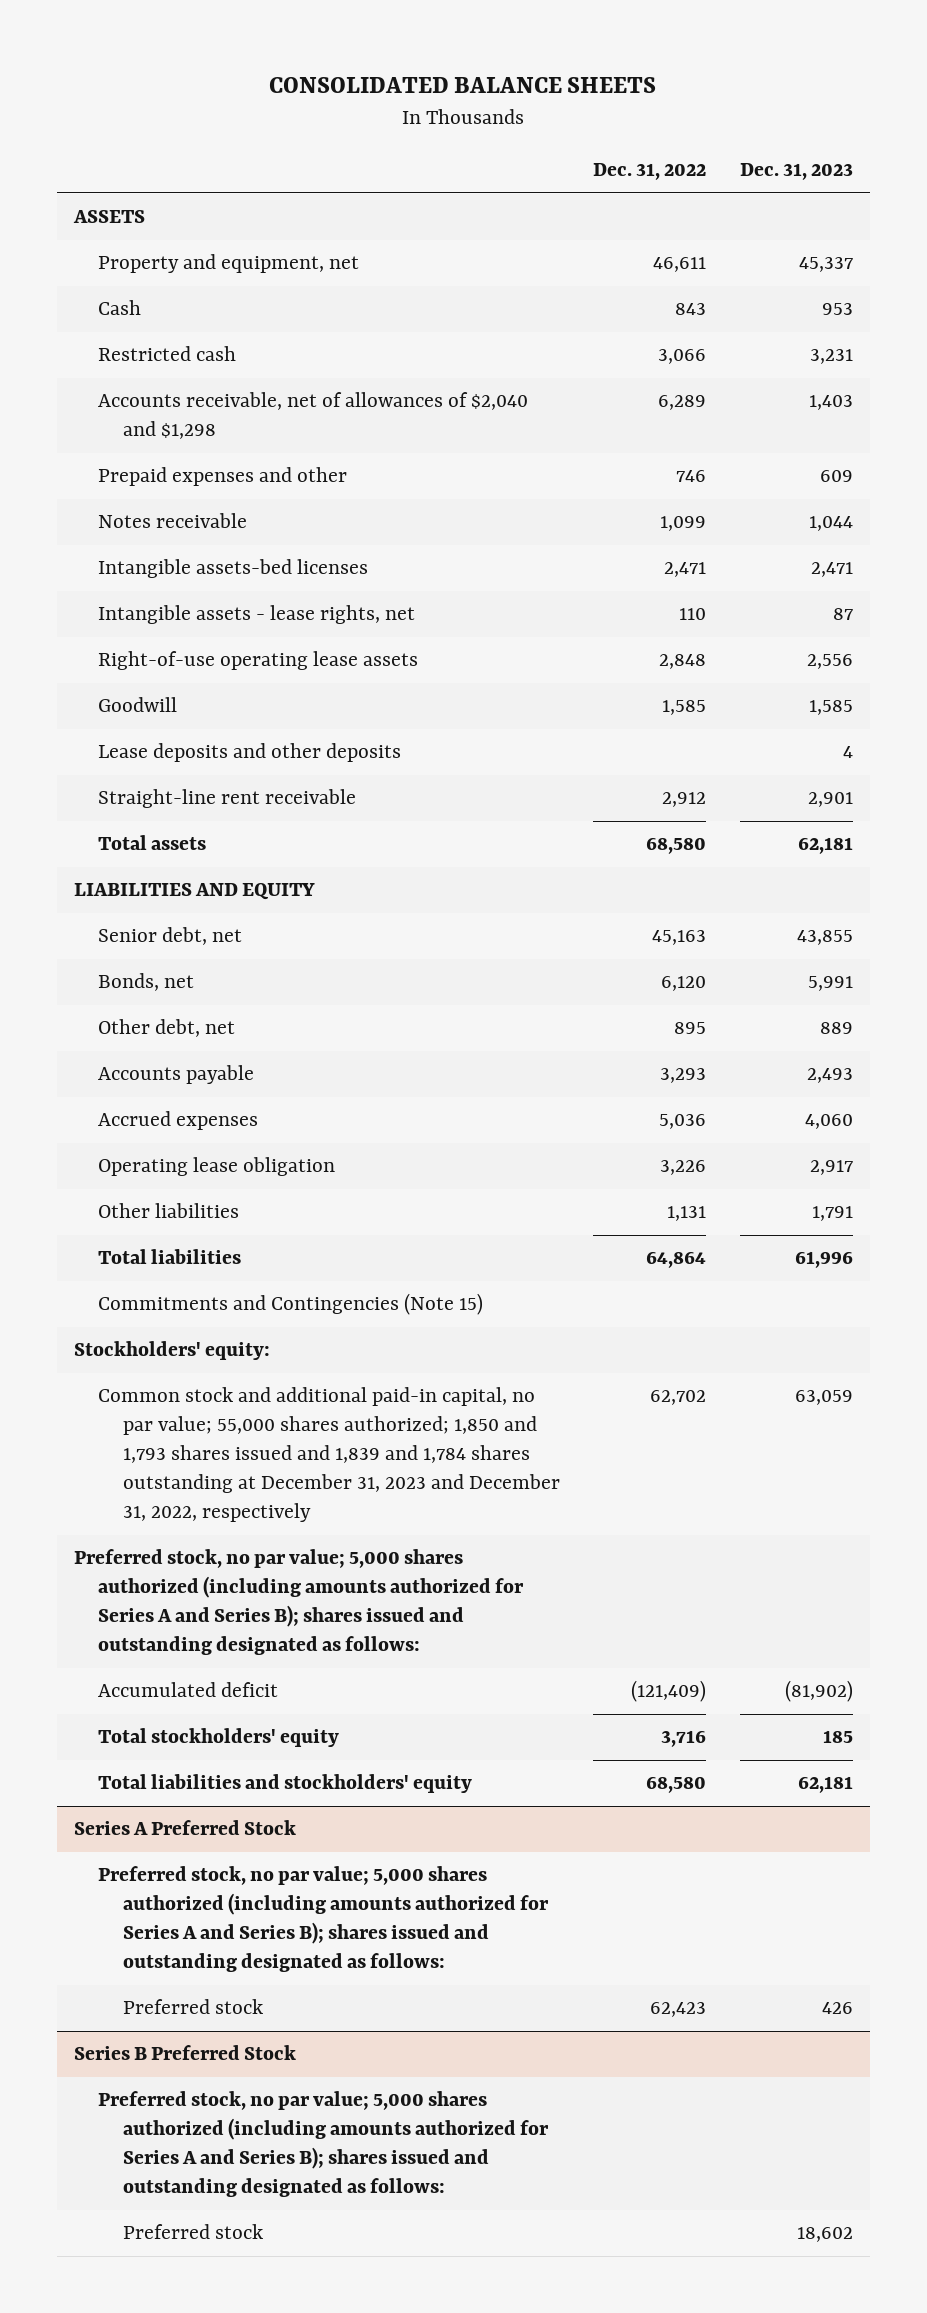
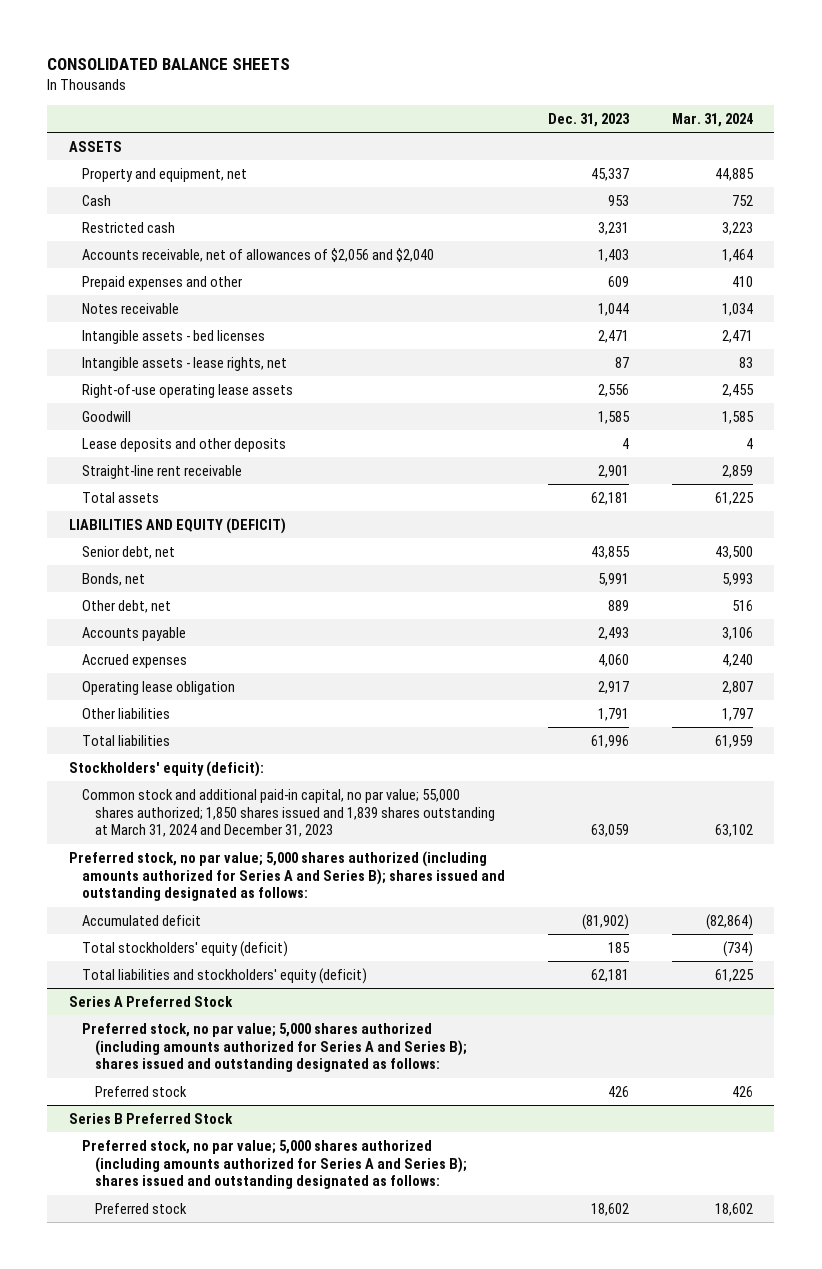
[593,163,707,181] Dec. 31, 2022 -> none
none -> [671,112,753,127] Mar. 31, 2024
[98,392,529,440] Accounts receivable, net of allowances of $2,040 and $1,298 -> [81,247,434,262] Accounts receivable, net of allowances of $2,056 and $2,040
[98,559,369,579] Intangible assets-bed licenses -> [81,329,265,344] Intangible assets - bed licenses
[74,883,316,901] LIABILITIES AND EQUITY -> [68,517,286,534] LIABILITIES AND EQUITY (DEFICIT)
[98,1293,484,1316] Commitments and Contingencies (Note 15) -> none
[74,1341,271,1361] Stockholders' equity: -> [68,760,264,777] Stockholders' equity (deficit):
[98,1387,560,1523] Common stock and additional paid-in capital, no par value; 55,000 shares authorized; 1,850 and 1,793 shares issued and 1,839 and 1,784 shares outstanding at December 31, 2023 and December 31, 2022, respectively -> [81,788,495,838] Common stock and additional paid-in capital, no par value; 55,000 shares authorized; 1,850 shares issued and 1,839 shares outstanding at March 31, 2024 and December 31, 2023
[98,1728,340,1748] Total stockholders' equity -> [81,940,288,957] Total stockholders' equity (deficit)
[98,1774,473,1794] Total liabilities and stockholders' equity -> [81,967,367,984] Total liabilities and stockholders' equity (deficit)

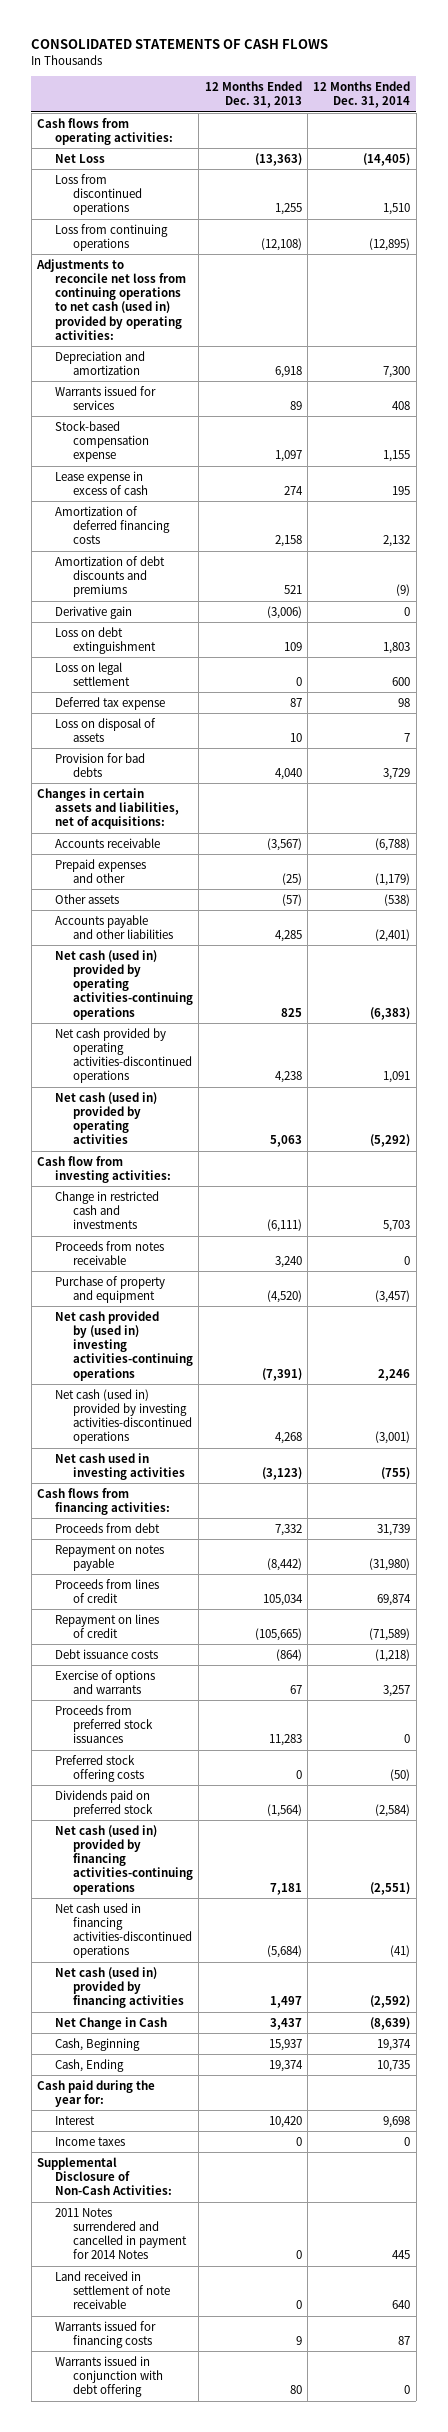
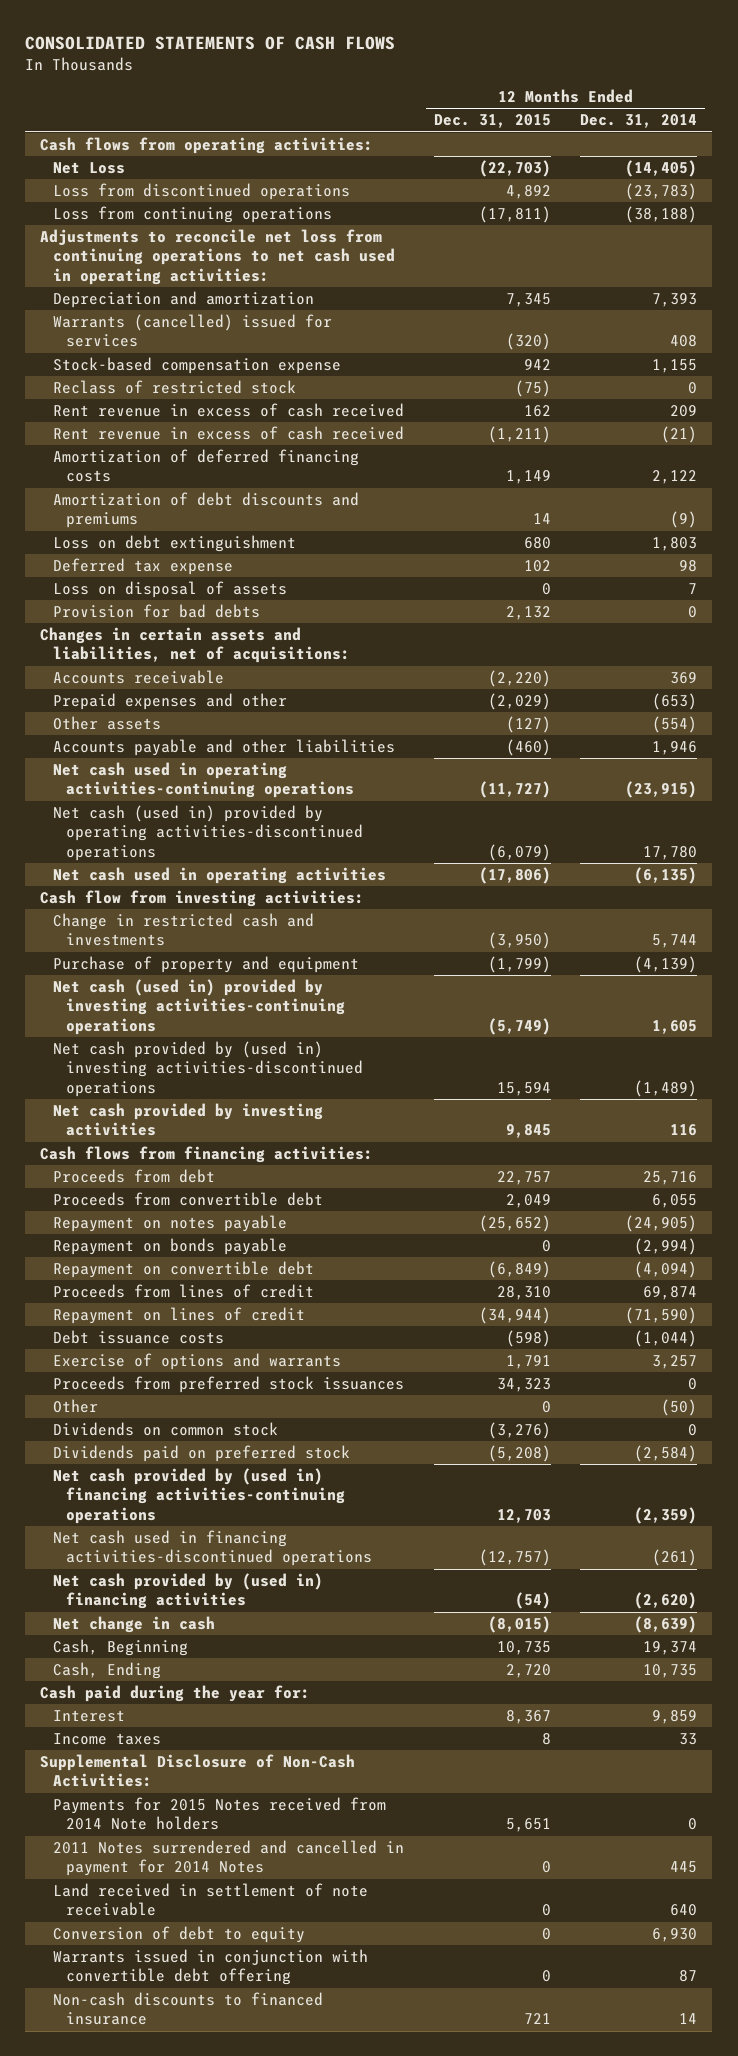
[204,80,302,109] 12 Months Ended Dec. 31, 2013 -> none
none -> [433,114,551,129] Dec. 31, 2015
[383,203,411,216] 1,510 -> [625,183,698,201] (23,783)
[369,237,411,251] (12,895) -> [625,206,698,224] (38,188)
[36,258,187,340] Adjustments to reconcile net loss from continuing operations to net cash (used in) provided by operating activities: -> [40,229,395,285] Adjustments to reconcile net loss from continuing operations to net cash used in operating activities:
[383,365,411,378] 7,300 -> [652,293,698,308] 7,393
[55,385,157,410] Warrants issued for services -> [52,314,332,348] Warrants (cancelled) issued for services
none -> [52,380,296,395] Reclass of restricted stock
none -> [52,403,404,418] Rent revenue in excess of cash received
[55,470,148,495] Lease expense in excess of cash -> [52,426,404,441] Rent revenue in excess of cash received
[392,485,411,495] 195 -> [661,426,698,444] (21)
[383,535,411,548] 2,132 -> [652,470,698,485] 2,122
[55,605,133,619] Derivative gain -> none
[55,661,130,686] Loss on legal settlement -> none
[383,767,411,780] 3,729 -> [688,606,698,619] 0
[375,837,411,851] (6,788) -> [670,672,698,685] 369
[375,872,411,886] (1,179) -> [652,693,698,711] (653)
[384,893,411,906] (538) -> [652,716,698,734] (554)
[375,928,411,942] (2,401) -> [652,741,698,756] 1,946
[55,949,193,1020] Net cash (used in) provided by operating activities-continuing operations -> [52,762,354,799] Net cash used in operating activities-continuing operations
[370,1006,411,1020] (6,383) -> [625,781,698,799] (23,915)
[55,1027,192,1084] Net cash provided by operating activities-discontinued operations -> [52,805,363,861] Net cash (used in) provided by operating activities-discontinued operations
[383,1071,411,1084] 1,091 -> [643,845,698,860] 17,780
[55,1091,158,1145] Net cash (used in) provided by operating activities -> [52,867,386,885] Net cash used in operating activities
[370,1134,411,1148] (5,292) -> [634,867,698,885] (6,135)
[55,1240,165,1265] Proceeds from notes receivable -> none
[383,1220,411,1233] 5,703 -> [652,934,698,949] 5,744
[375,1289,411,1303] (3,457) -> [634,956,698,974] (4,139)
[55,1310,193,1381] Net cash provided by (used in) investing activities-continuing operations -> [52,979,345,1035] Net cash (used in) provided by investing activities-continuing operations
[378,1368,411,1381] 2,246 -> [652,1019,698,1034] 1,605
[55,1388,192,1445] Net cash (used in) provided by investing activities-discontinued operations -> [52,1041,363,1097] Net cash provided by (used in) investing activities-discontinued operations
[375,1431,411,1445] (3,001) -> [634,1079,698,1097] (1,489)
[55,1452,185,1480] Net cash used in investing activities -> [52,1103,323,1137] Net cash provided by investing activities
[381,1466,411,1479] (755) -> [670,1124,698,1137] 116
[377,1523,411,1536] 31,739 -> [643,1171,698,1186] 25,716
none -> [52,1192,323,1207] Proceeds from convertible debt
[369,1557,411,1571] (31,980) -> [625,1215,698,1233] (24,905)
none -> [52,1238,287,1256] Repayment on bonds payable
none -> [52,1261,314,1279] Repayment on convertible debt
[369,1627,411,1641] (71,589) -> [625,1307,698,1325] (71,590)
[375,1648,411,1662] (1,218) -> [634,1330,698,1348] (1,044)
[55,1754,144,1782] Preferred stock offering costs -> none
none -> [52,1399,98,1414] Other
none -> [52,1422,278,1437] Dividends on common stock
[55,1824,193,1895] Net cash (used in) provided by financing activities-continuing operations -> [52,1468,345,1524] Net cash provided by (used in) financing activities-continuing operations
[370,1881,411,1895] (2,551) -> [634,1506,698,1524] (2,359)
[390,1945,411,1958] (41) -> [652,1549,698,1567] (261)
[55,1966,184,2009] Net cash (used in) provided by financing activities -> [52,1573,323,1610] Net cash provided by (used in) financing activities
[370,1995,411,2009] (2,592) -> [634,1592,698,1610] (2,620)
[55,2016,168,2030] Net Change in Cash -> [52,1616,215,1634] Net change in cash
[383,2115,411,2128] 9,698 -> [652,1710,698,1725] 9,859
[404,2136,411,2146] 0 -> [679,1733,698,1746] 33
none -> [52,1797,386,1831] Payments for 2015 Notes received from 2014 Note holders
[55,2355,163,2398] Warrants issued in conjunction with debt offering -> none
none -> [52,1926,305,1944] Conversion of debt to equity
[55,2320,157,2348] Warrants issued for financing costs -> [52,1949,368,1986] Warrants issued in conjunction with convertible debt offering
none -> [52,1992,323,2026] Non-cash discounts to financed insurance

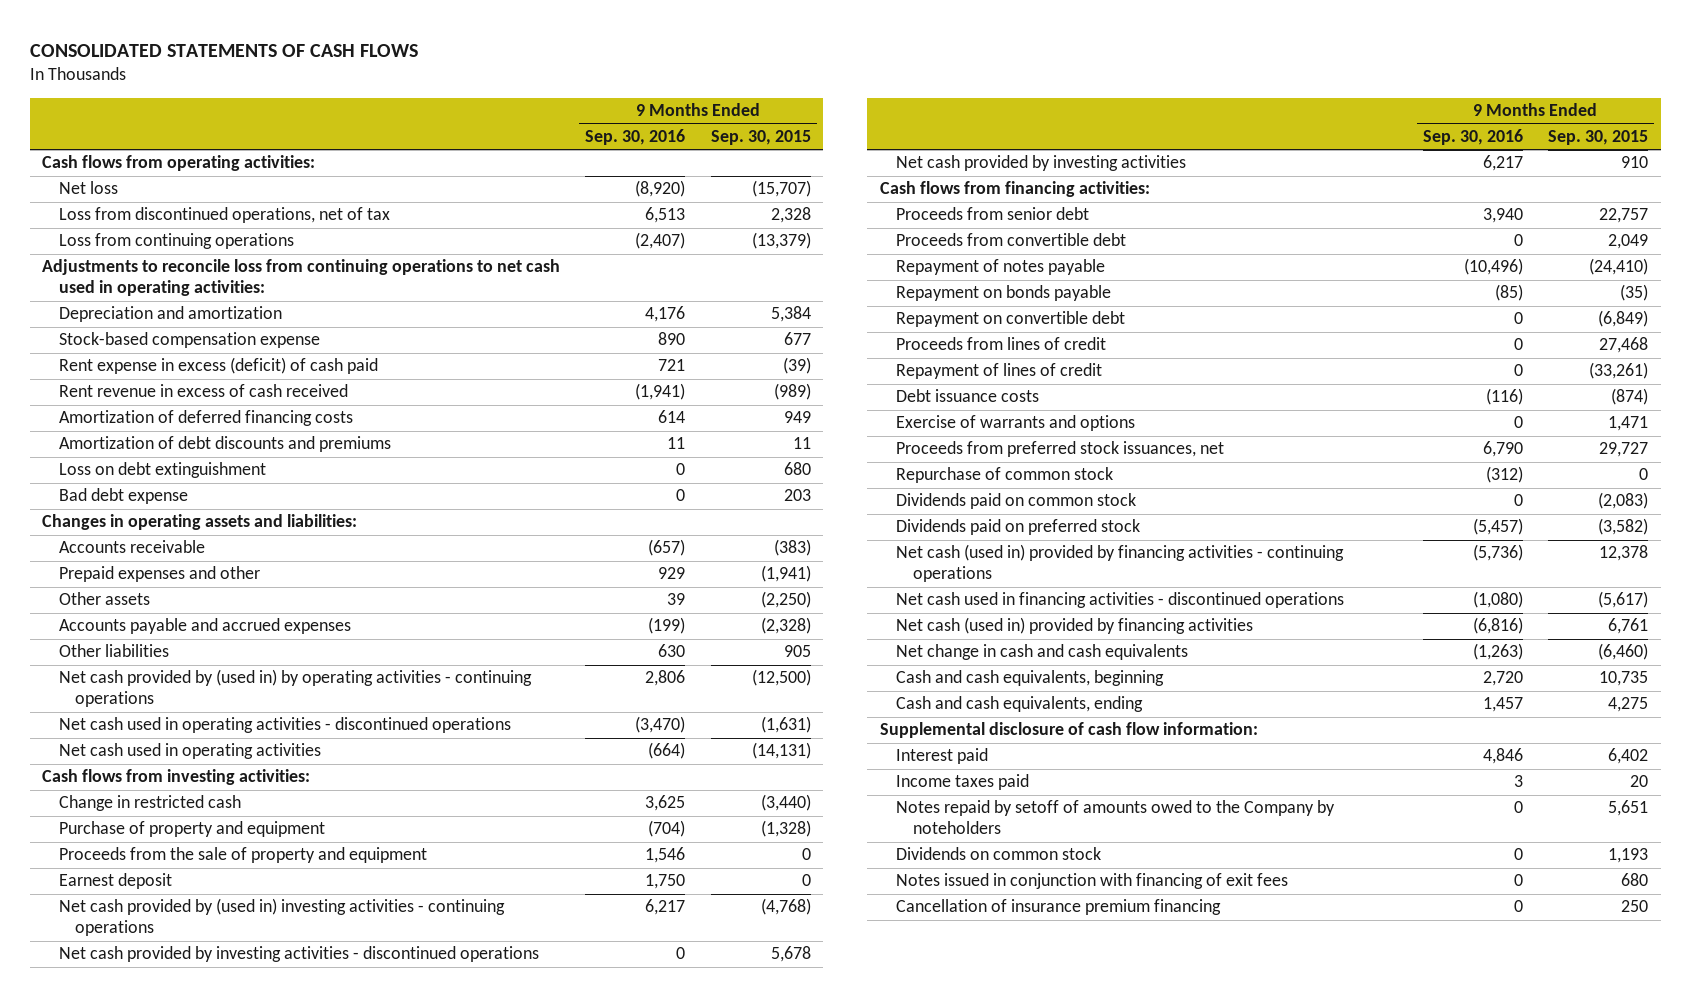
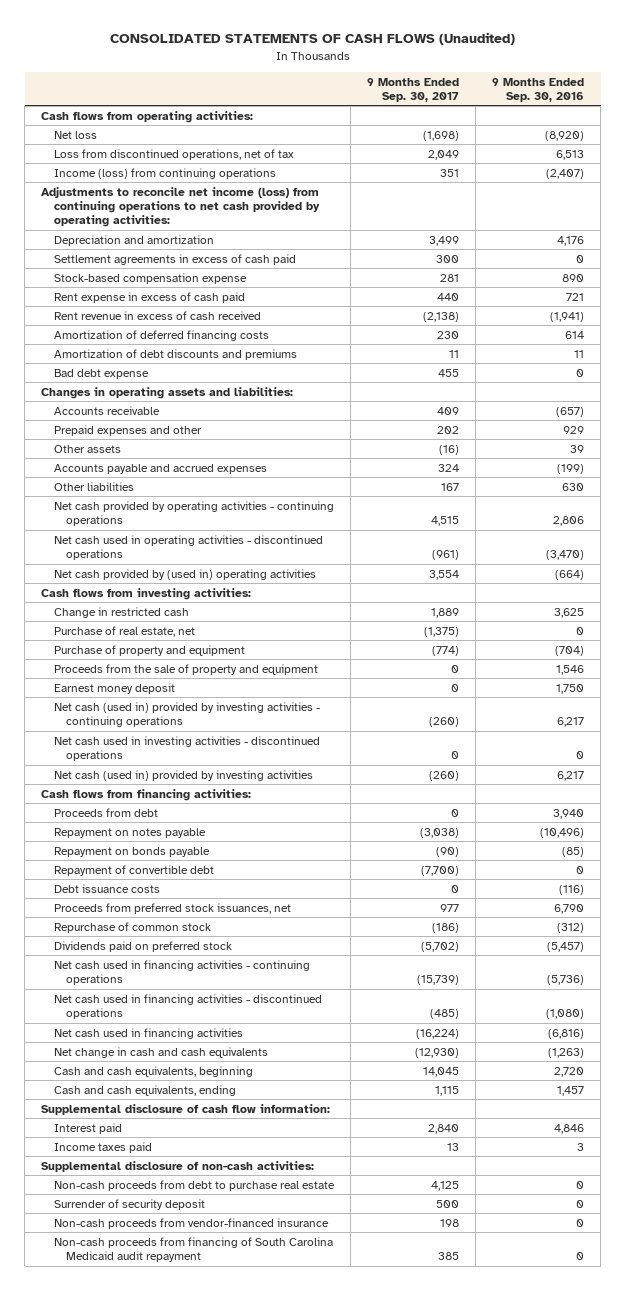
[29,43,418,57] CONSOLIDATED STATEMENTS OF CASH FLOWS -> [109,32,515,46] CONSOLIDATED STATEMENTS OF CASH FLOWS (Unaudited)
[710,130,811,146] Sep. 30, 2015 -> none
none -> [366,77,459,102] 9 Months Ended Sep. 30, 2017
[58,233,294,250] Loss from continuing operations -> [53,167,276,179] Income (loss) from continuing operations
[42,259,561,297] Adjustments to reconcile loss from continuing operations to net cash used in operating activities: -> [41,186,320,228] Adjustments to reconcile net income (loss) from continuing operations to net cash provided by operating activities:
none -> [53,253,296,265] Settlement agreements in excess of cash paid
[58,357,378,375] Rent expense in excess (deficit) of cash paid -> [53,291,245,303] Rent expense in excess of cash paid
[58,462,266,479] Loss on debt extinguishment -> none
[58,669,532,708] Net cash provided by (used in) by operating activities - continuing operations -> [53,500,334,527] Net cash provided by operating activities - continuing operations
[58,743,321,760] Net cash used in operating activities -> [53,568,316,580] Net cash provided by (used in) operating activities
none -> [53,625,195,637] Purchase of real estate, net
[58,873,172,890] Earnest deposit -> [53,682,175,694] Earnest money deposit
[58,898,505,937] Net cash provided by (used in) investing activities - continuing operations -> [53,701,320,728] Net cash (used in) provided by investing activities - continuing operations
[58,946,539,963] Net cash provided by investing activities - discontinued operations -> [53,735,320,762] Net cash used in investing activities - discontinued operations
[896,155,1187,172] Net cash provided by investing activities -> [53,769,313,781] Net cash (used in) provided by investing activities
[896,233,1127,247] Proceeds from convertible debt -> none
[896,207,1090,221] Proceeds from senior debt -> [53,807,158,817] Proceeds from debt
[896,259,1106,276] Repayment of notes payable -> [53,827,206,838] Repayment on notes payable
[896,337,1107,351] Proceeds from lines of credit -> none
[896,363,1103,380] Repayment of lines of credit -> none
[896,311,1126,328] Repayment on convertible debt -> [53,864,214,876] Repayment of convertible debt
[896,415,1136,432] Exercise of warrants and options -> none
[896,493,1137,510] Dividends paid on common stock -> none
[896,544,1345,583] Net cash (used in) provided by financing activities - continuing operations -> [53,959,310,986] Net cash used in financing activities - continuing operations
[896,617,1254,635] Net cash (used in) provided by financing activities -> [53,1027,243,1039] Net cash used in financing activities
[896,800,1336,835] Notes repaid by setoff of amounts owed to the Company by noteholders -> none
[896,847,1102,861] Dividends on common stock -> none
[896,899,1222,916] Cancellation of insurance premium financing -> none
none -> [41,1160,315,1172] Supplemental disclosure of non-cash activities:
[896,873,1289,890] Notes issued in conjunction with financing of exit fees -> [53,1179,335,1191] Non-cash proceeds from debt to purchase real estate
none -> [53,1198,205,1210] Surrender of security deposit
none -> [53,1217,329,1229] Non-cash proceeds from vendor-financed insurance
none -> [53,1236,333,1263] Non-cash proceeds from financing of South Carolina Medicaid audit repayment

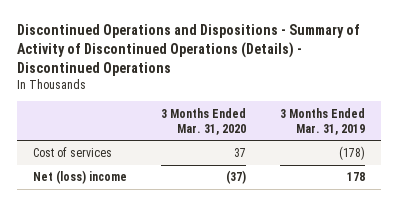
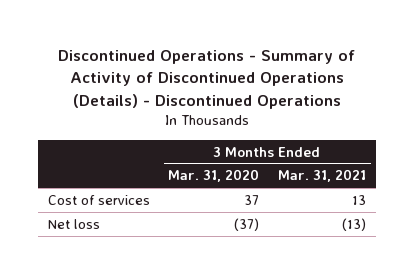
[16,24,360,76] Discontinued Operations and Dispositions - Summary of Activity of Discontinued Operations (Details) - Discontinued Operations -> [57,49,355,109] Discontinued Operations - Summary of Activity of Discontinued Operations (Details) - Discontinued Operations
[279,107,365,135] 3 Months Ended Mar. 31, 2019 -> none
none -> [278,169,367,183] Mar. 31, 2021
[33,170,128,185] Net (loss) income -> [47,218,100,229] Net loss

